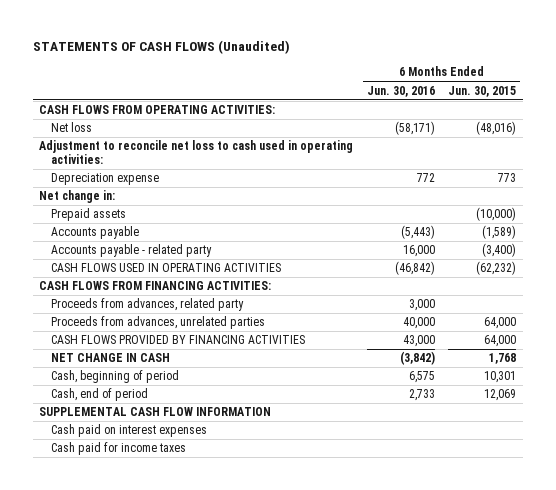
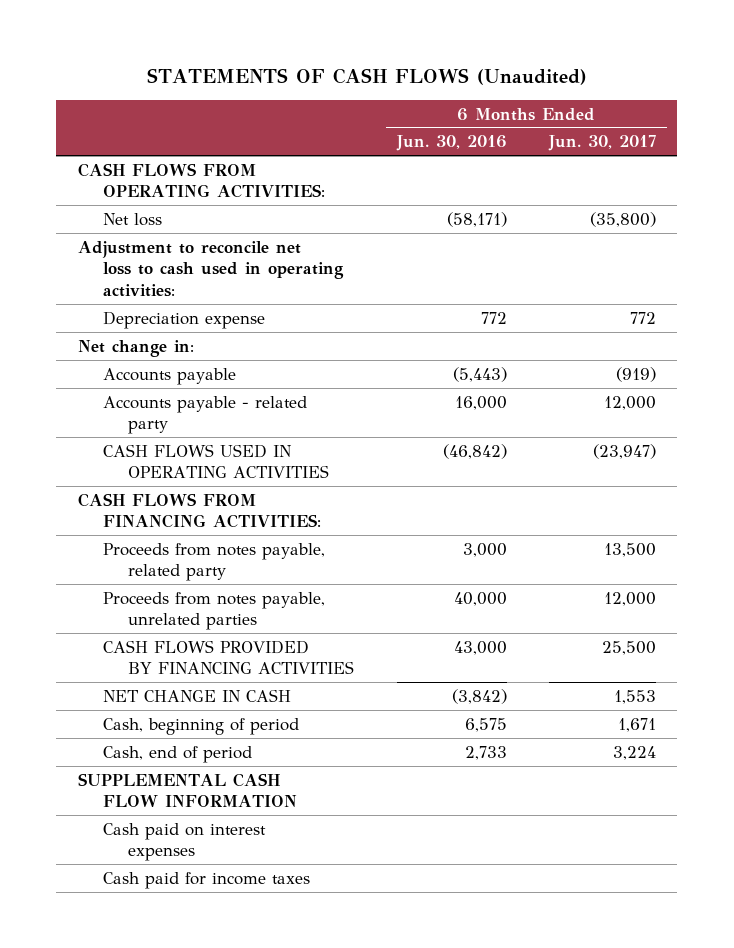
[448,85,517,97] Jun. 30, 2015 -> none
none -> [548,135,657,152] Jun. 30, 2017
[50,208,126,222] Prepaid assets -> none
[50,298,244,312] Proceeds from advances, related party -> [102,542,325,582] Proceeds from notes payable, related party
[50,316,265,330] Proceeds from advances, unrelated parties -> [102,591,325,631] Proceeds from notes payable, unrelated parties

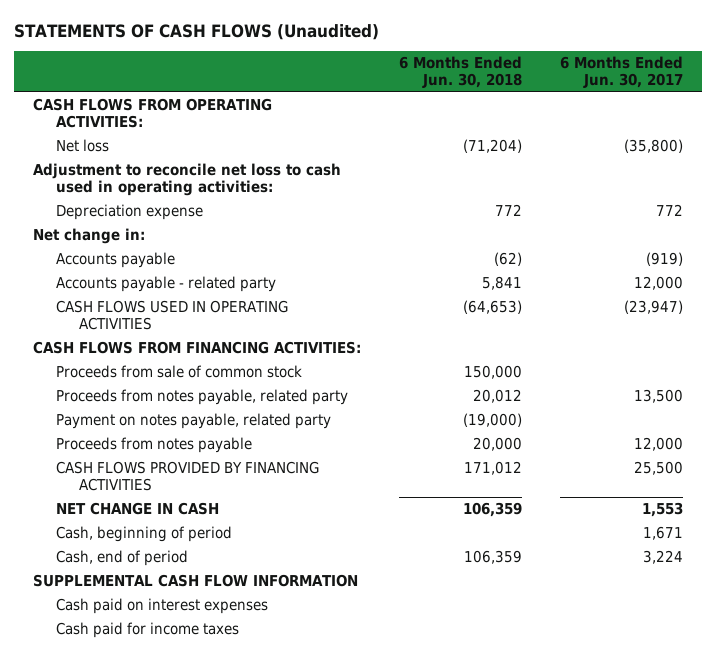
[395,135,507,152] Jun. 30, 2016 -> none
none -> [398,56,522,89] 6 Months Ended Jun. 30, 2018
none -> [55,365,302,379] Proceeds from sale of common stock
none -> [55,413,331,430] Payment on notes payable, related party
[102,591,325,631] Proceeds from notes payable, unrelated parties -> [55,437,252,454] Proceeds from notes payable

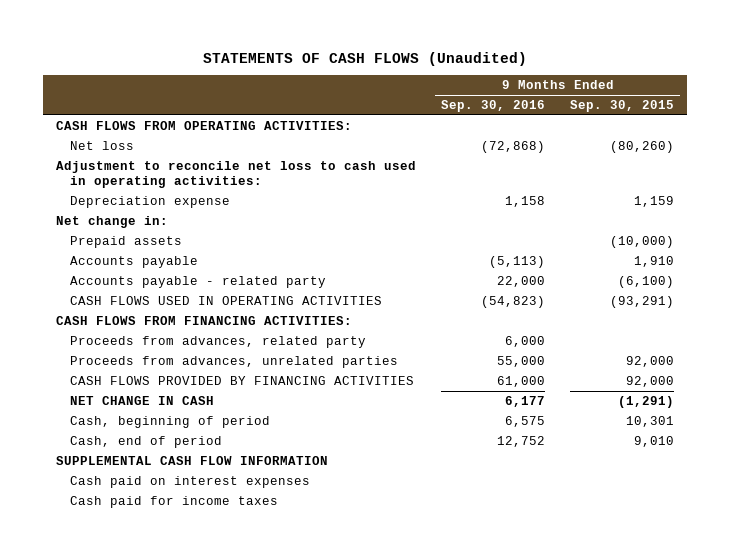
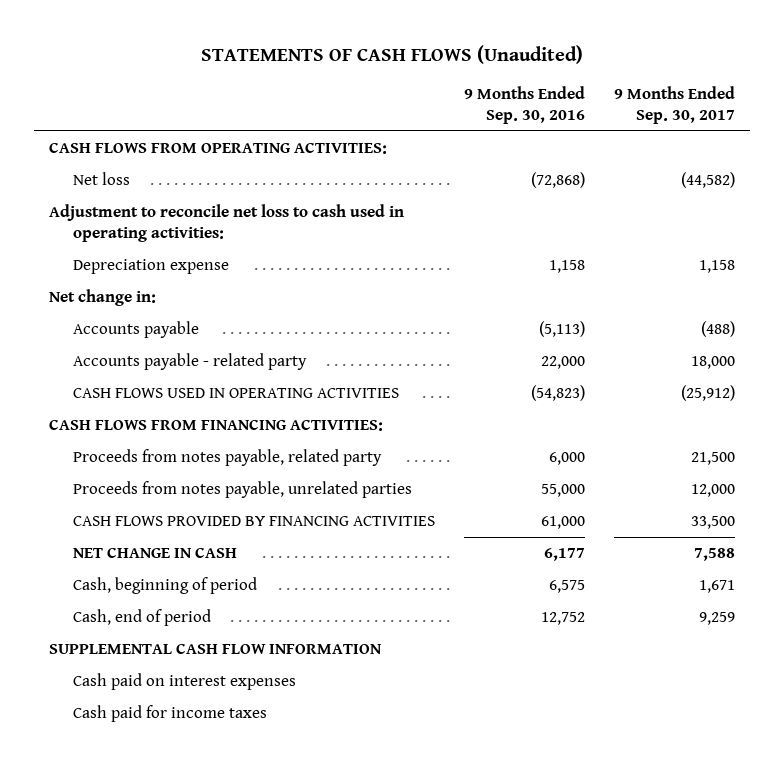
[570,100,675,113] Sep. 30, 2015 -> none
none -> [614,85,736,124] 9 Months Ended Sep. 30, 2017
[69,236,182,249] Prepaid assets -> none
[69,336,366,349] Proceeds from advances, related party -> [72,449,382,467] Proceeds from notes payable, related party
[69,356,398,369] Proceeds from advances, unrelated parties -> [72,481,412,499] Proceeds from notes payable, unrelated parties

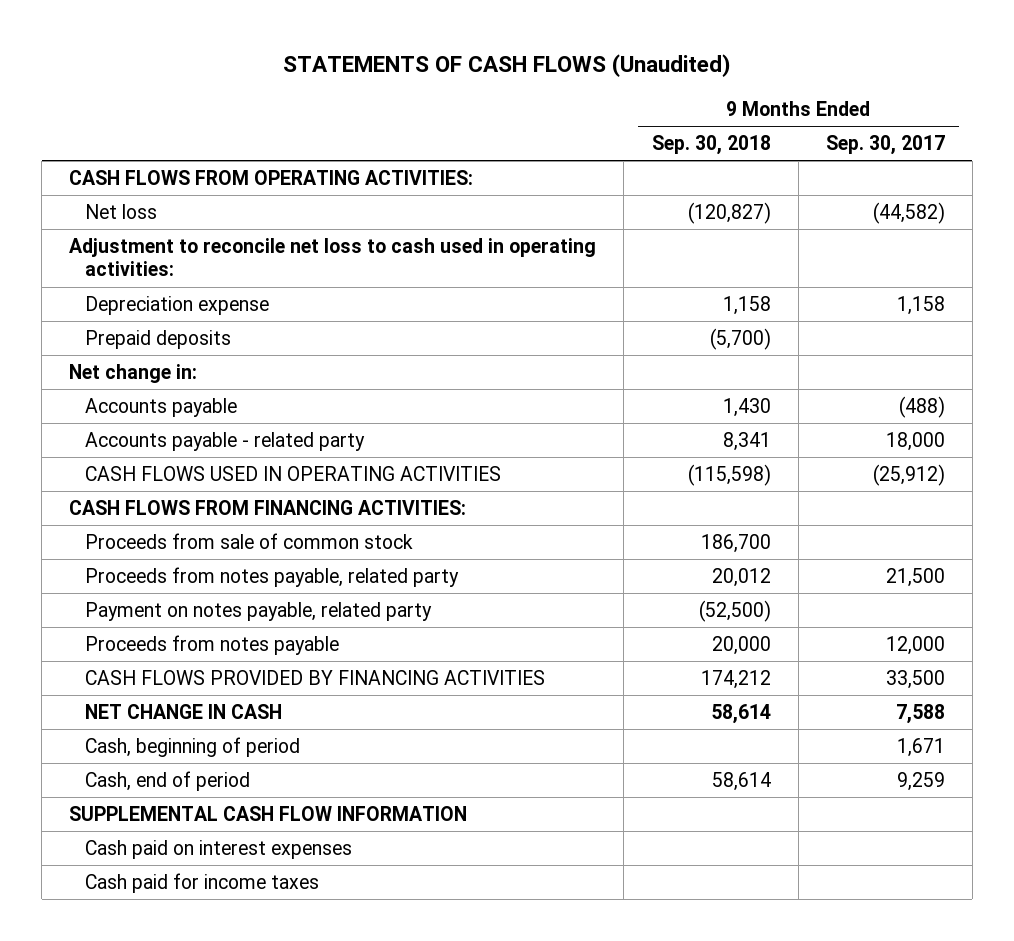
[464,85,586,124] 9 Months Ended Sep. 30, 2016 -> none
none -> [651,135,771,156] Sep. 30, 2018
none -> [84,330,231,350] Prepaid deposits
none -> [84,533,413,550] Proceeds from sale of common stock
none -> [84,602,432,622] Payment on notes payable, related party
[72,481,412,499] Proceeds from notes payable, unrelated parties -> [84,635,339,656] Proceeds from notes payable

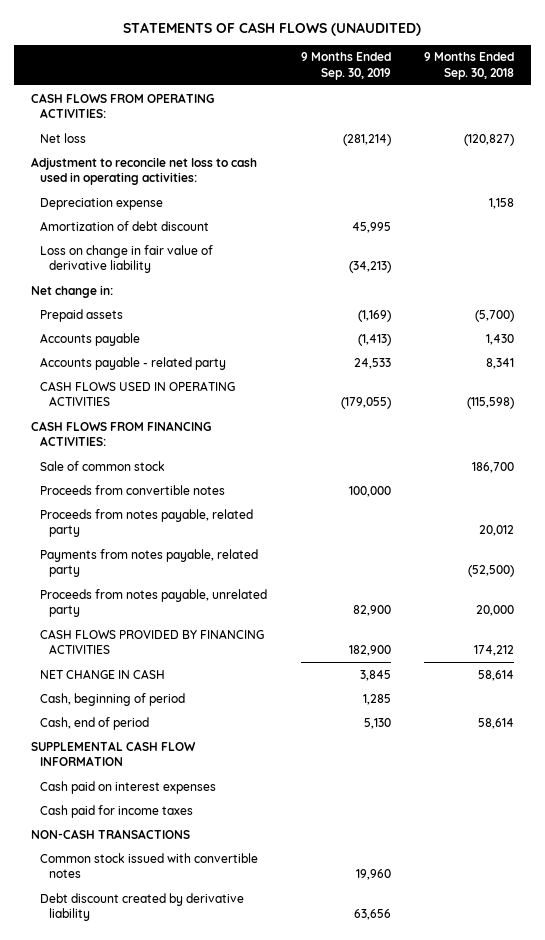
[283,54,731,78] STATEMENTS OF CASH FLOWS (Unaudited) -> [123,21,422,36] STATEMENTS OF CASH FLOWS (UNAUDITED)
[825,135,945,156] Sep. 30, 2017 -> none
none -> [300,52,391,80] 9 Months Ended Sep. 30, 2019
[84,330,231,350] Prepaid deposits -> none
none -> [39,220,209,231] Amortization of debt discount
none -> [39,244,213,273] Loss on change in fair value of derivative liability
none -> [39,308,123,322] Prepaid assets
[84,533,413,550] Proceeds from sale of common stock -> [39,460,165,471] Sale of common stock
none -> [39,484,225,495] Proceeds from convertible notes
[84,602,432,622] Payment on notes payable, related party -> [39,548,258,577] Payments from notes payable, related party
[84,635,339,656] Proceeds from notes payable -> [39,588,267,617] Proceeds from notes payable, unrelated party
none -> [30,828,190,839] NON-CASH TRANSACTIONS
none -> [39,852,258,878] Common stock issued with convertible notes
none -> [39,892,244,921] Debt discount created by derivative liability

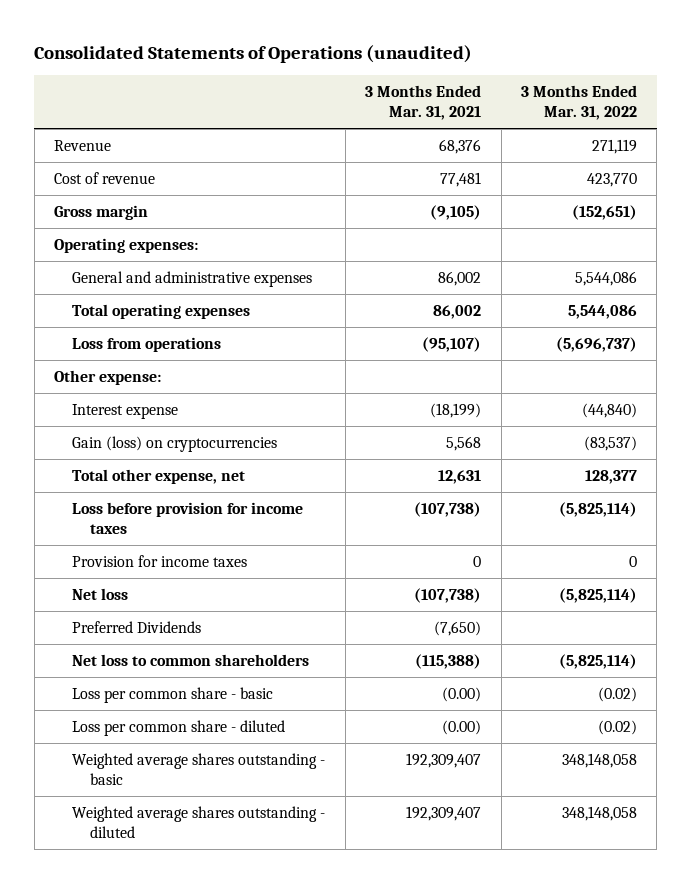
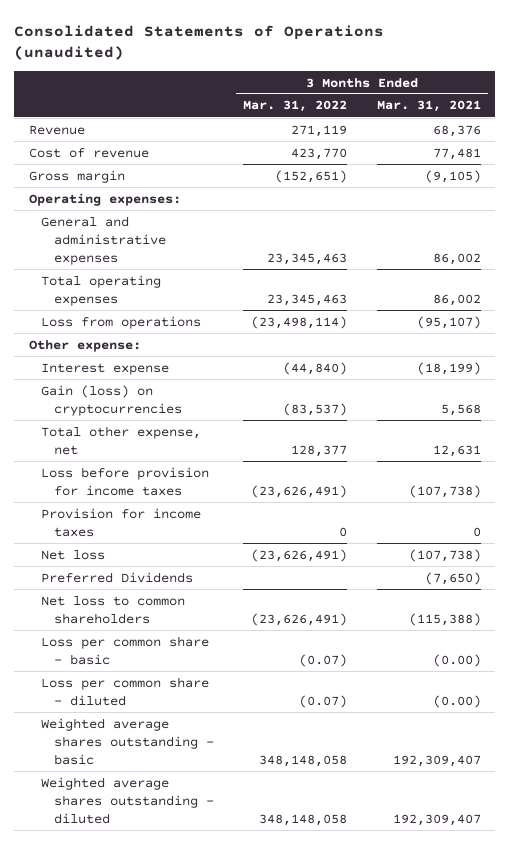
[574,270,637,286] 5,544,086 -> [267,252,348,265] 23,345,463
[567,304,637,319] 5,544,086 -> [267,293,348,306] 23,345,463
[555,336,637,352] (5,696,737) -> [251,315,348,329] (23,498,114)
[558,501,637,517] (5,825,114) -> [251,484,348,498] (23,626,491)
[558,587,637,603] (5,825,114) -> [251,548,348,562] (23,626,491)
[558,653,637,669] (5,825,114) -> [251,612,348,626] (23,626,491)
[597,686,637,702] (0.02) -> [299,653,348,667] (0.07)
[597,719,637,735] (0.02) -> [299,694,348,708] (0.07)

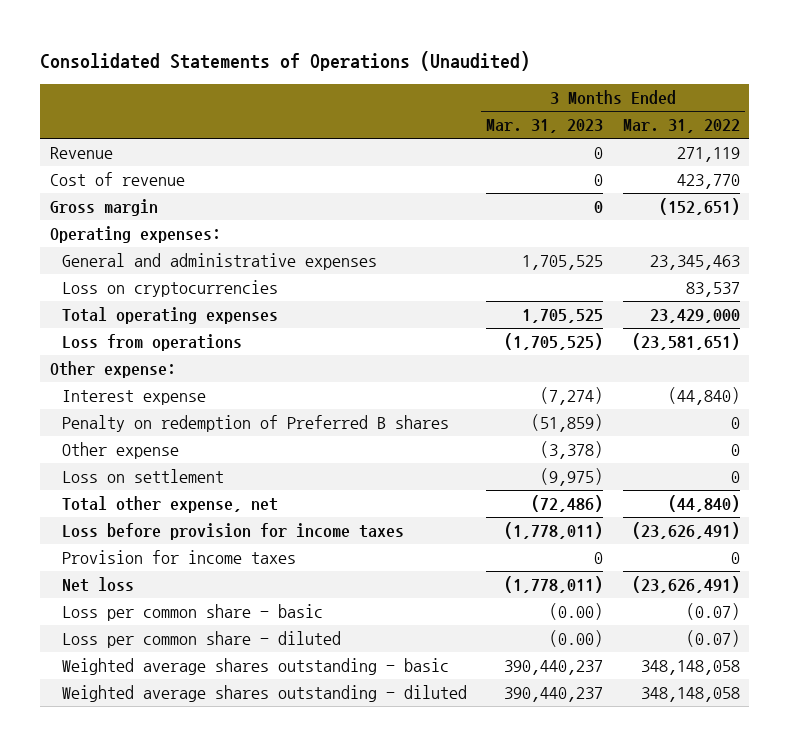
[13,24,384,61] Consolidated Statements of Operations (unaudited) -> [39,50,530,71] Consolidated Statements of Operations (Unaudited)
[376,100,481,113] Mar. 31, 2021 -> none
none -> [486,119,604,134] Mar. 31, 2023
none -> [61,280,278,298] Loss on cryptocurrencies
[267,293,348,306] 23,345,463 -> [649,309,740,324] 23,429,000
[251,315,348,329] (23,498,114) -> [631,333,740,351] (23,581,651)
[41,384,182,416] Gain (loss) on cryptocurrencies -> none
none -> [61,415,449,433] Penalty on redemption of Preferred B shares
none -> [61,442,179,460] Other expense
none -> [61,469,224,484] Loss on settlement
[291,444,348,457] 128,377 -> [667,495,740,513] (44,840)
[41,571,194,583] Preferred Dividends -> none
[41,595,186,624] Net loss to common shareholders -> none

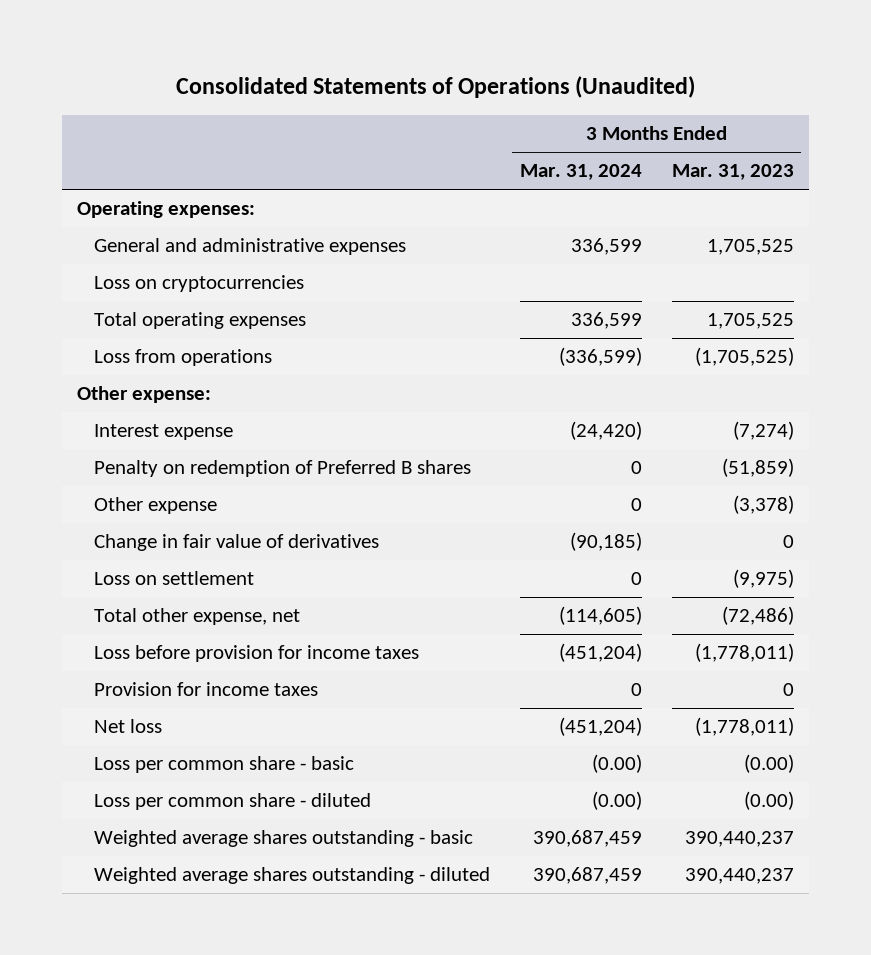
[622,119,740,134] Mar. 31, 2022 -> none
none -> [519,164,642,181] Mar. 31, 2024
[49,147,113,160] Revenue -> none
[49,172,185,187] Cost of revenue -> none
[49,199,158,217] Gross margin -> none
none -> [93,534,379,552] Change in fair value of derivatives

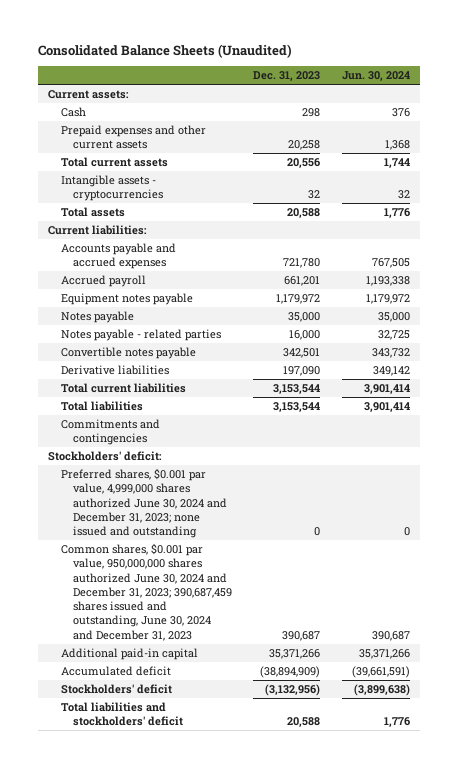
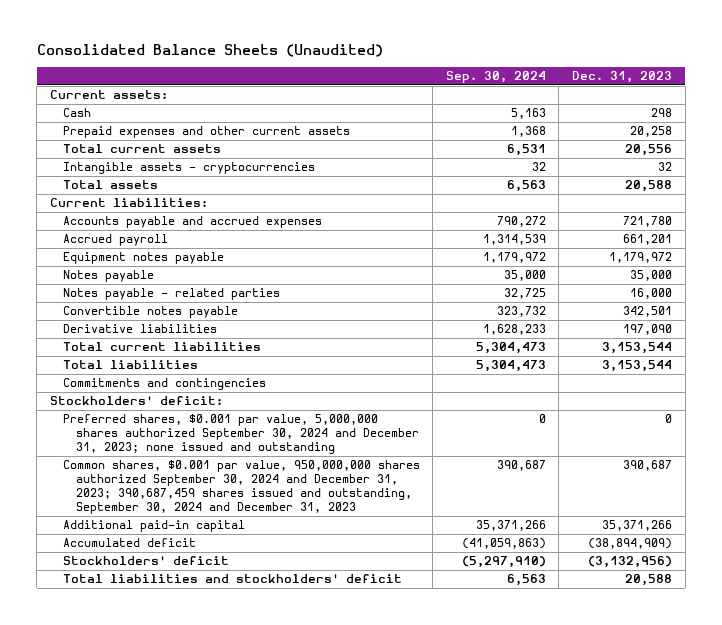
[341,71,410,82] Jun. 30, 2024 -> none
none -> [445,70,546,83] Sep. 30, 2024
[60,468,228,539] Preferred shares, $0.001 par value, 4,999,000 shares authorized June 30, 2024 and December 31, 2023; none issued and outstanding -> [62,414,419,455] Preferred shares, $0.001 par value, 5,000,000 shares authorized September 30, 2024 and December 31, 2023; none issued and outstanding
[60,543,233,641] Common shares, $0.001 par value, 950,000,000 shares authorized June 30, 2024 and December 31, 2023; 390,687,459 shares issued and outstanding, June 30, 2024 and December 31, 2023 -> [62,460,420,515] Common shares, $0.001 par value, 950,000,000 shares authorized September 30, 2024 and December 31, 2023; 390,687,459 shares issued and outstanding, September 30, 2024 and December 31, 2023

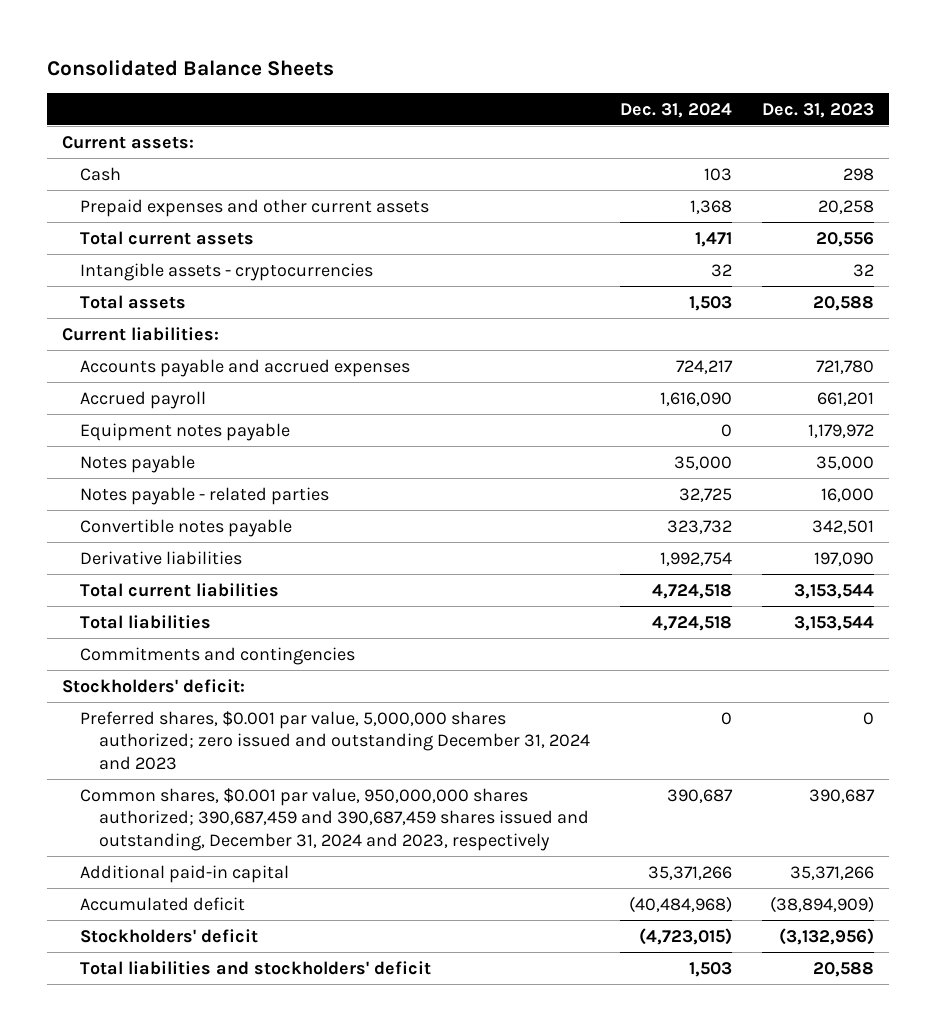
[36,43,383,57] Consolidated Balance Sheets (Unaudited) -> [46,60,334,77] Consolidated Balance Sheets
[445,70,546,83] Sep. 30, 2024 -> none
none -> [620,102,733,118] Dec. 31, 2024
[62,414,419,455] Preferred shares, $0.001 par value, 5,000,000 shares authorized September 30, 2024 and December 31, 2023; none issued and outstanding -> [80,710,591,770] Preferred shares, $0.001 par value, 5,000,000 shares authorized; zero issued and outstanding December 31, 2024 and 2023
[62,460,420,515] Common shares, $0.001 par value, 950,000,000 shares authorized September 30, 2024 and December 31, 2023; 390,687,459 shares issued and outstanding, September 30, 2024 and December 31, 2023 -> [80,787,590,851] Common shares, $0.001 par value, 950,000,000 shares authorized; 390,687,459 and 390,687,459 shares issued and outstanding, December 31, 2024 and 2023, respectively

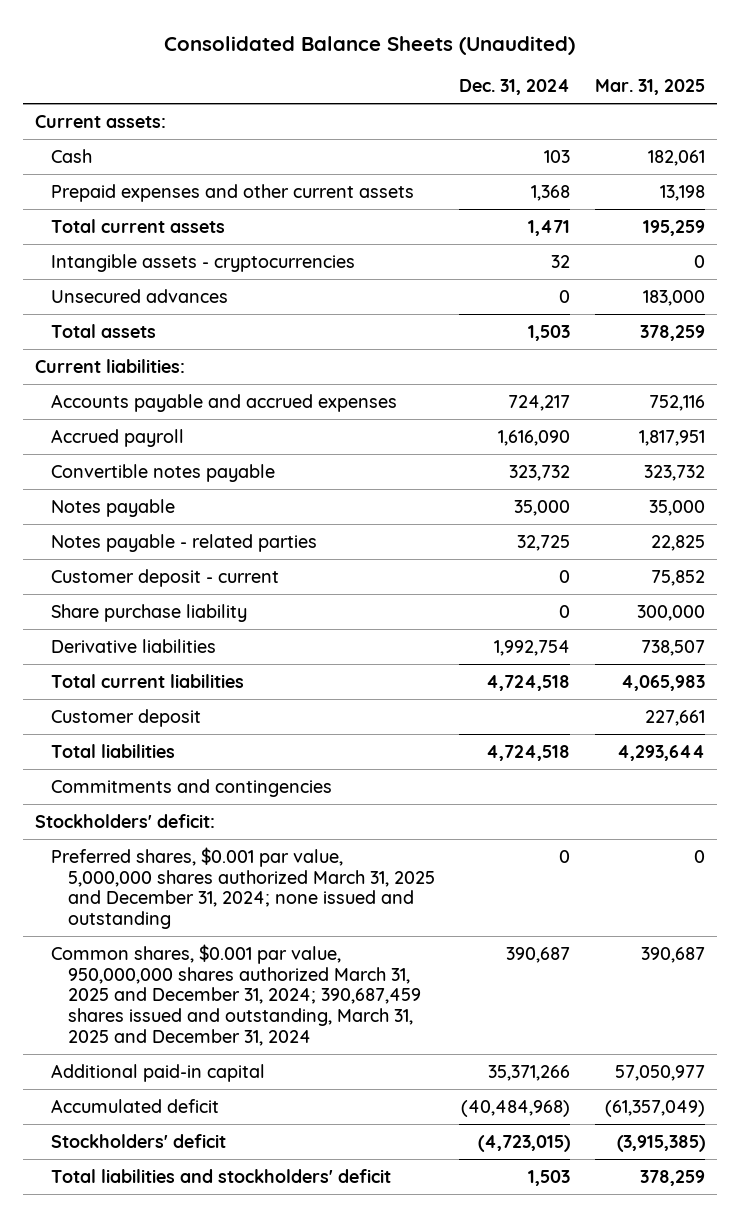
[46,60,334,77] Consolidated Balance Sheets -> [164,35,576,55] Consolidated Balance Sheets (Unaudited)
[761,102,874,118] Dec. 31, 2023 -> none
none -> [595,79,706,96] Mar. 31, 2025
none -> [51,288,229,303] Unsecured advances
[80,422,291,441] Equipment notes payable -> none
[80,518,293,537] Convertible notes payable -> [51,463,276,482] Convertible notes payable
none -> [51,568,280,587] Customer deposit - current
none -> [51,603,248,622] Share purchase liability
none -> [51,708,202,727] Customer deposit
[80,710,591,770] Preferred shares, $0.001 par value, 5,000,000 shares authorized; zero issued and outstanding December 31, 2024 and 2023 -> [51,846,435,930] Preferred shares, $0.001 par value, 5,000,000 shares authorized March 31, 2025 and December 31, 2024; none issued and outstanding
[80,787,590,851] Common shares, $0.001 par value, 950,000,000 shares authorized; 390,687,459 and 390,687,459 shares issued and outstanding, December 31, 2024 and 2023, respectively -> [51,943,421,1047] Common shares, $0.001 par value, 950,000,000 shares authorized March 31, 2025 and December 31, 2024; 390,687,459 shares issued and outstanding, March 31, 2025 and December 31, 2024

